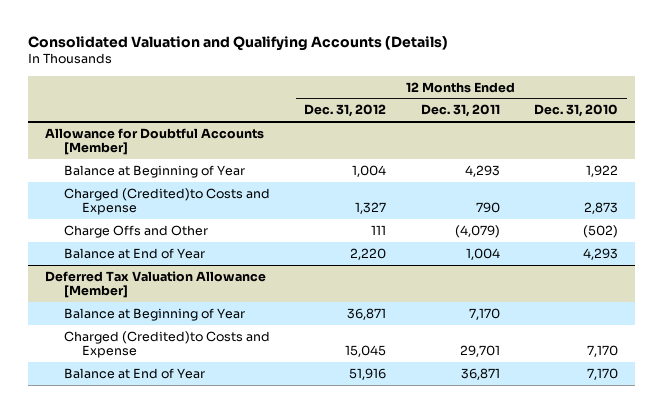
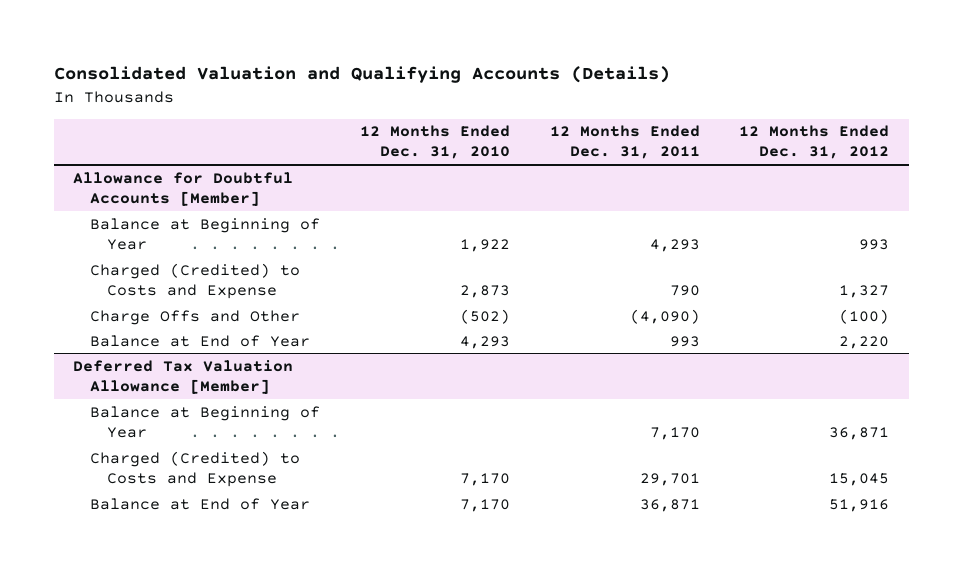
[352,164,387,177] 1,004 -> [859,238,890,250] 993
[63,187,270,216] Charged (Credited)to Costs and Expense -> [90,262,301,299] Charged (Credited) to Costs and Expense
[371,224,387,235] 111 -> [839,308,890,324] (100)
[454,224,500,238] (4,079) -> [629,308,700,324] (4,090)
[465,247,500,260] 1,004 -> [669,335,700,347] 993
[63,330,270,359] Charged (Credited)to Costs and Expense -> [90,450,301,487] Charged (Credited) to Costs and Expense

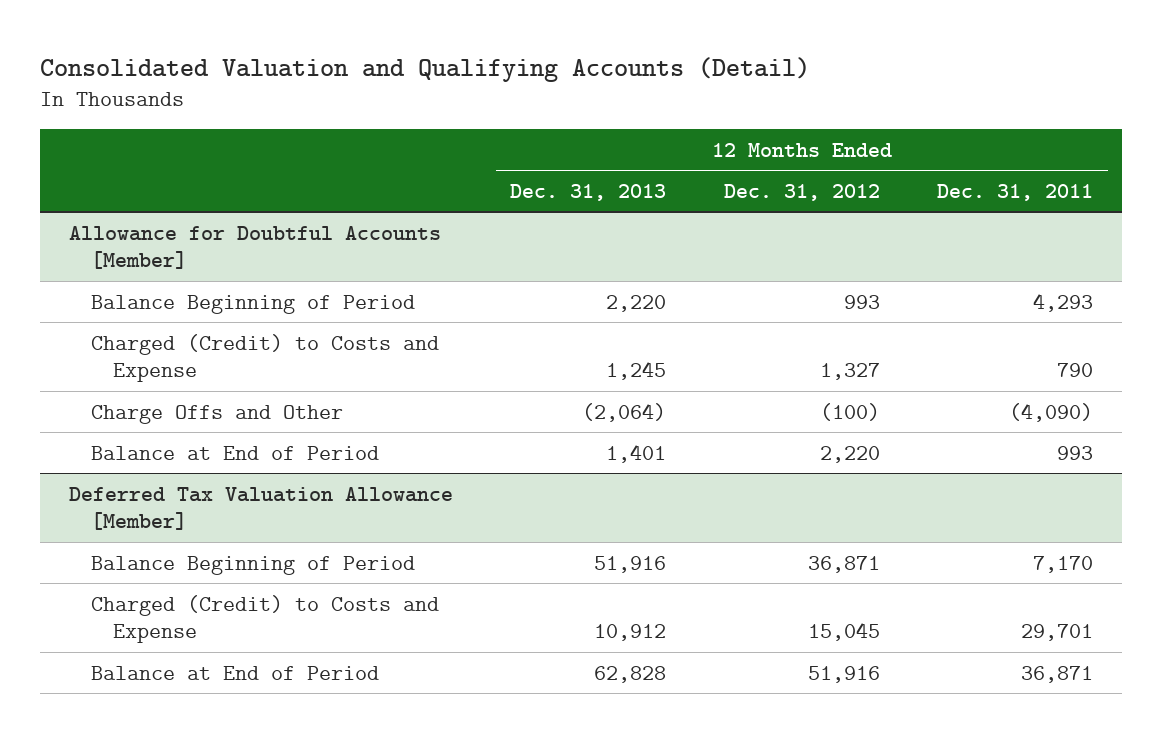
[53,66,670,84] Consolidated Valuation and Qualifying Accounts (Details) -> [39,56,810,82] Consolidated Valuation and Qualifying Accounts (Detail)
[359,125,510,160] 12 Months Ended Dec. 31, 2010 -> none
none -> [510,183,667,201] Dec. 31, 2013
[90,217,321,250] Balance at Beginning of Year -> [90,294,415,314] Balance Beginning of Period
[90,262,301,299] Charged (Credited) to Costs and Expense -> [90,333,439,383] Charged (Credit) to Costs and Expense
[90,334,311,347] Balance at End of Year -> [90,445,379,460] Balance at End of Period
[90,405,321,438] Balance at Beginning of Year -> [90,555,415,575] Balance Beginning of Period
[90,450,301,487] Charged (Credited) to Costs and Expense -> [90,594,439,644] Charged (Credit) to Costs and Expense
[90,497,311,510] Balance at End of Year -> [90,665,379,680] Balance at End of Period

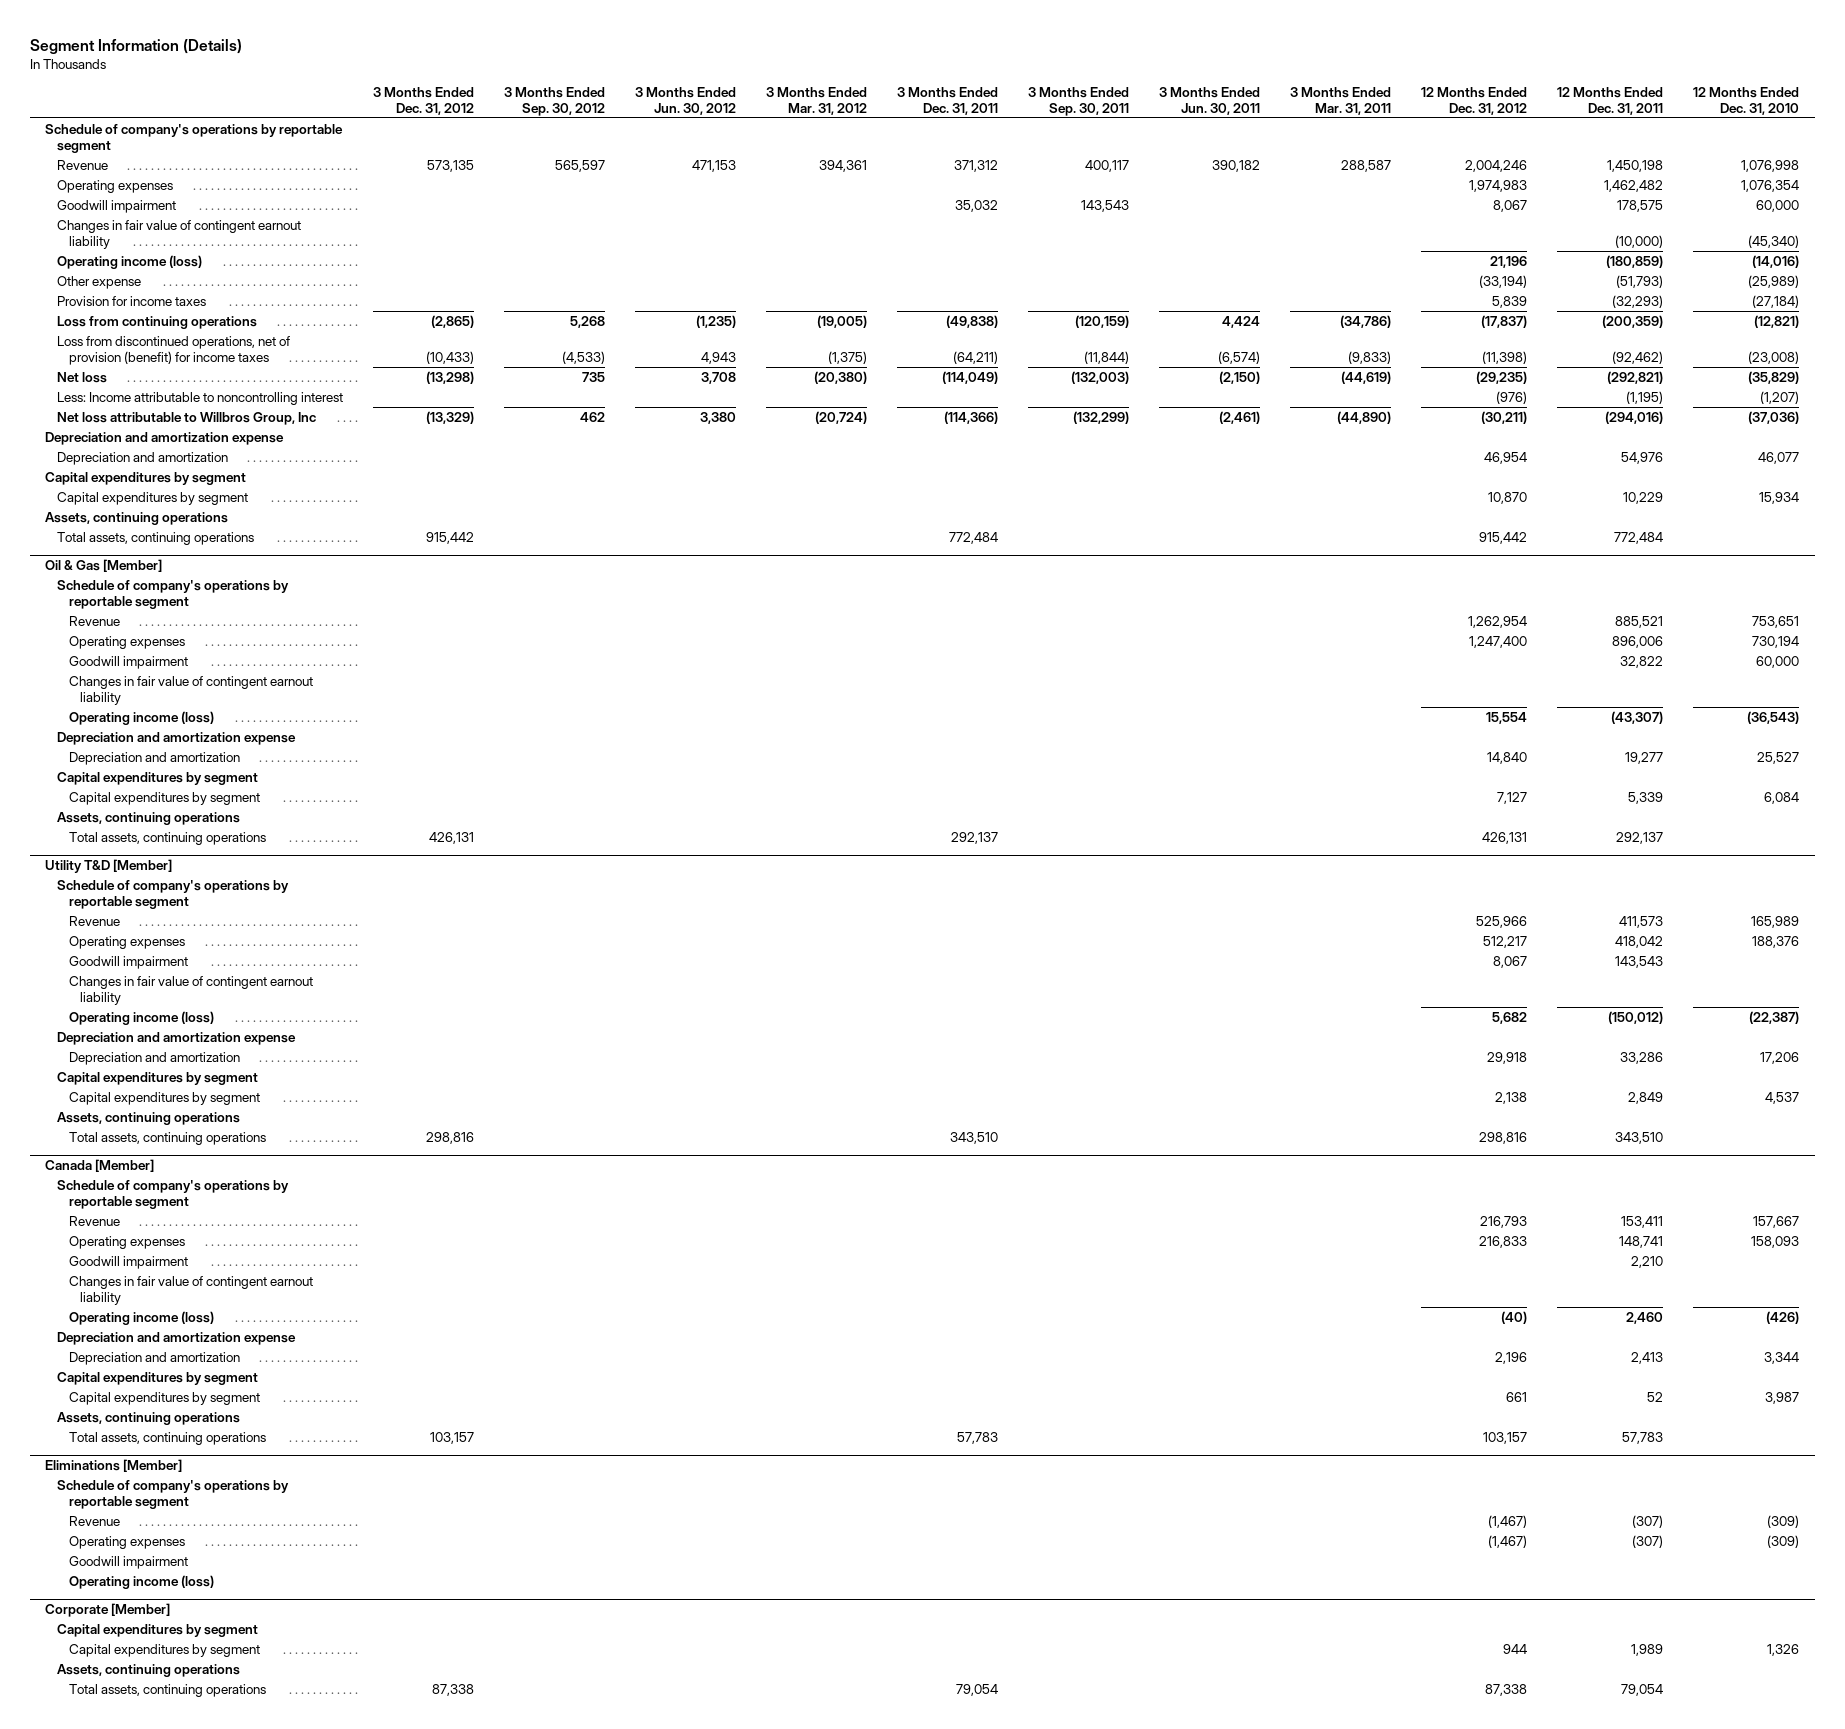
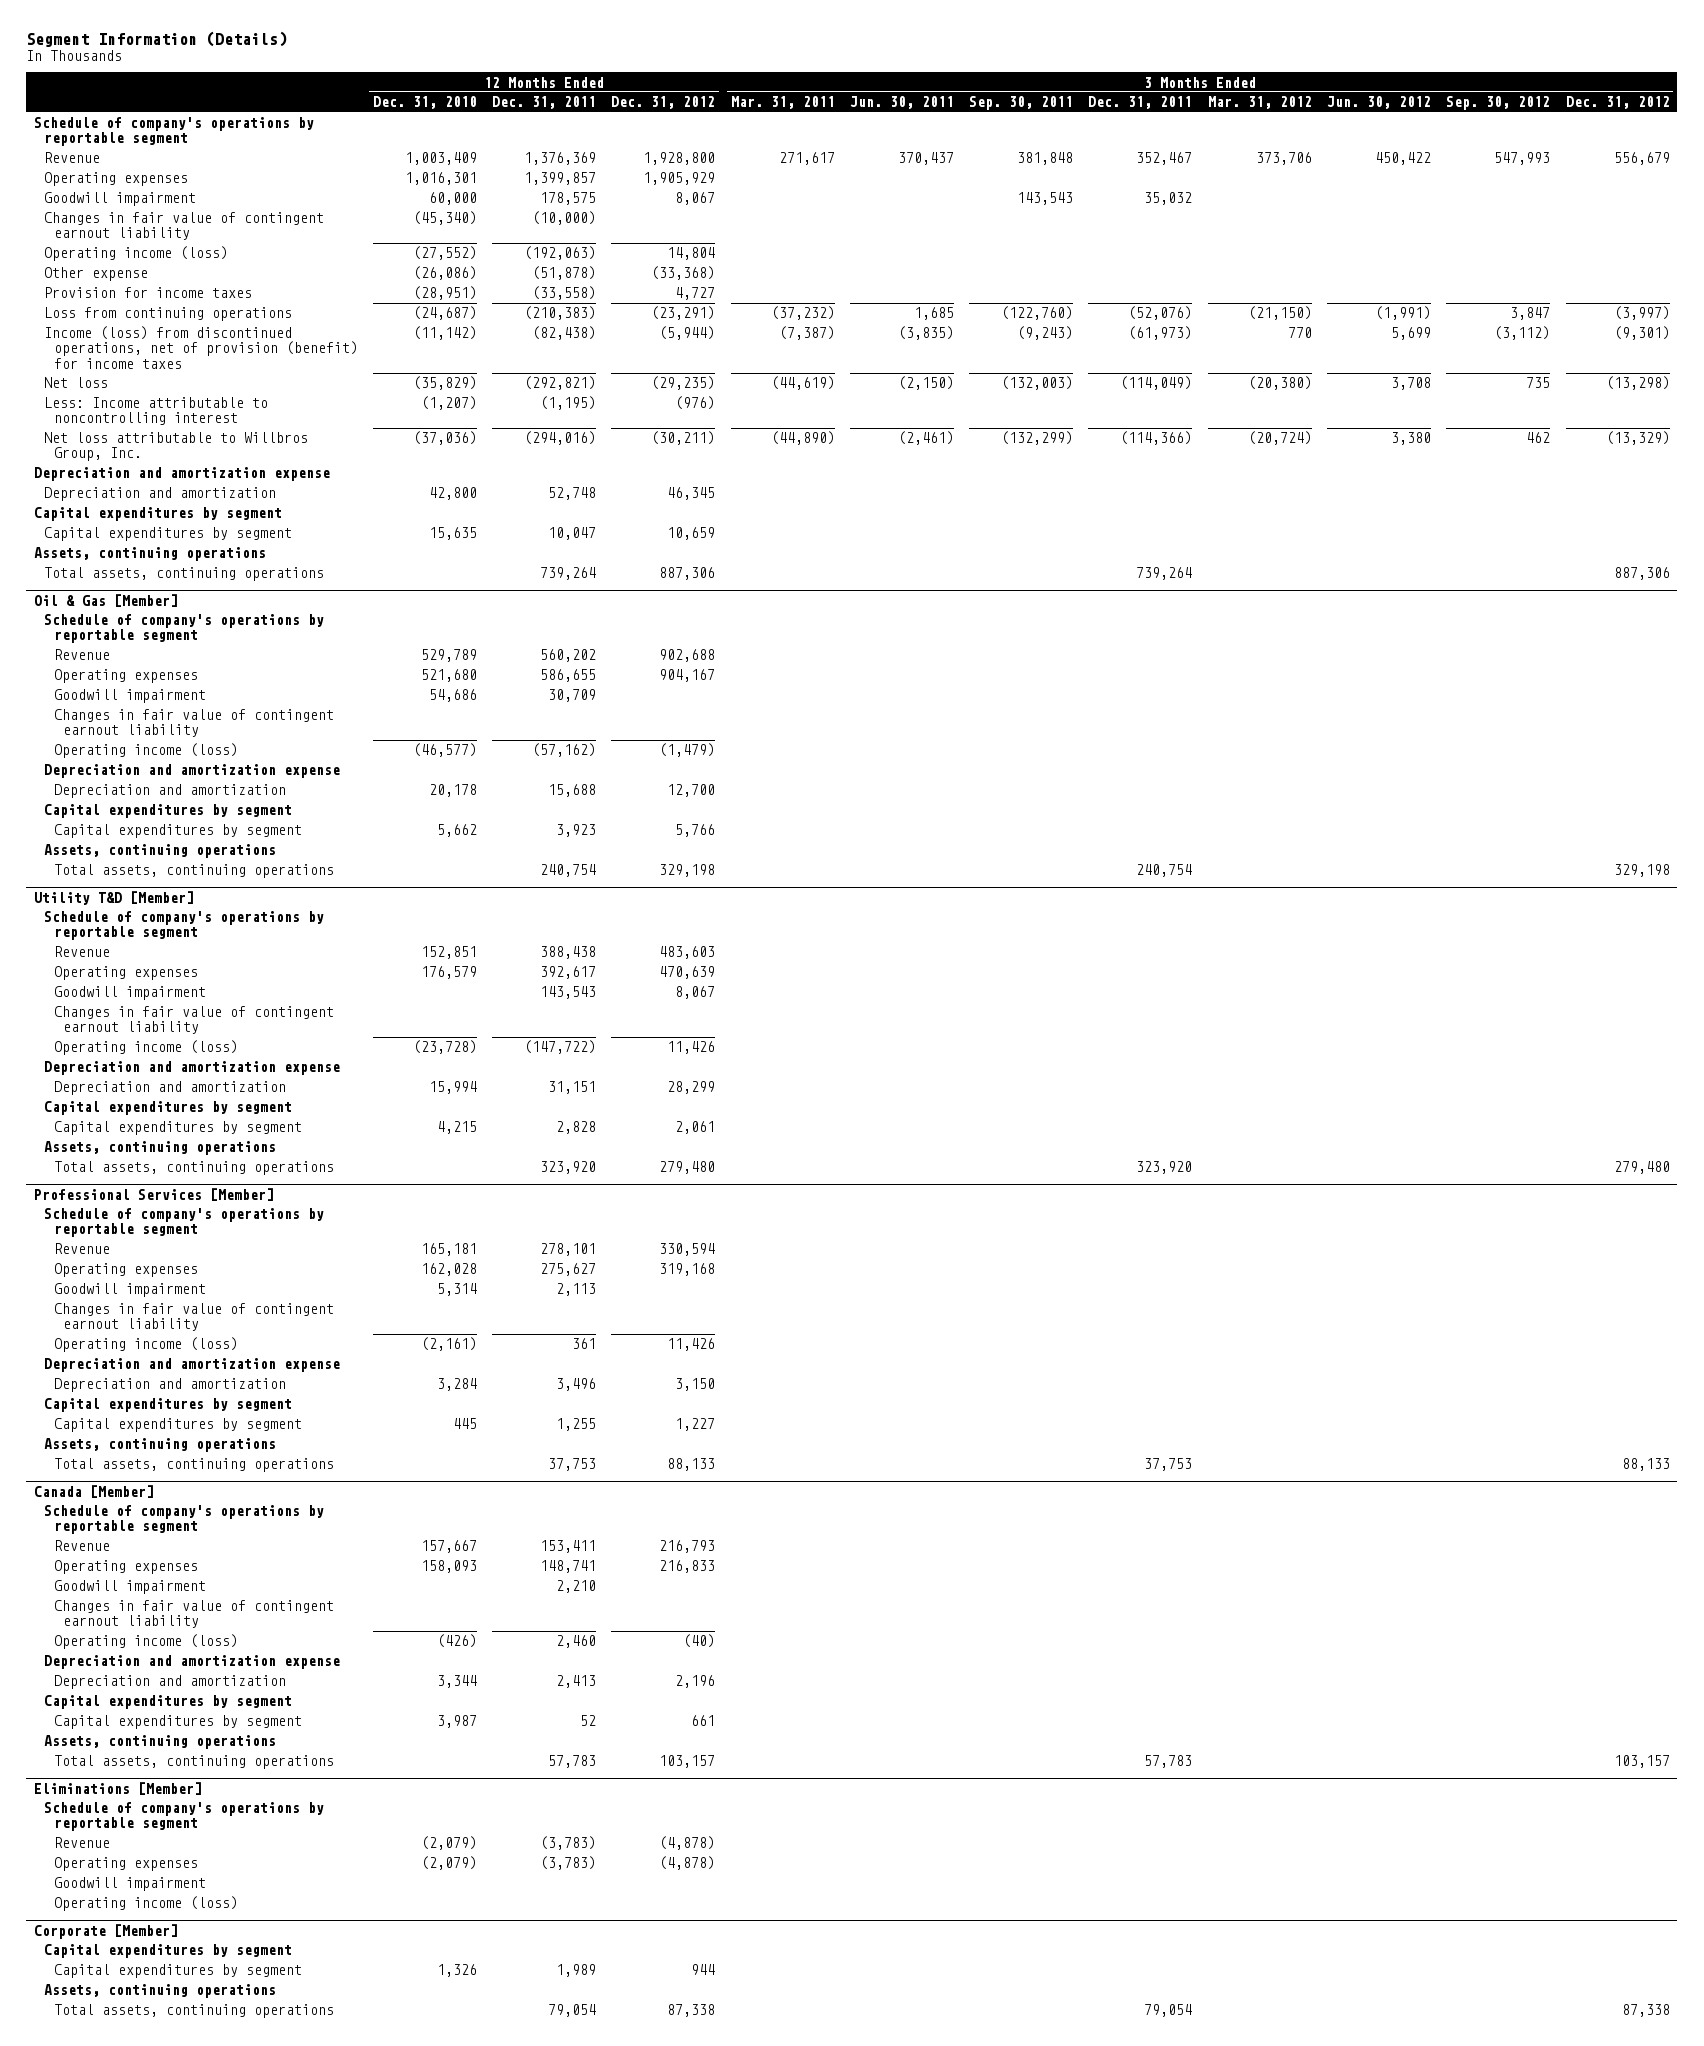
[426,159,474,172] 573,135 -> [1613,152,1670,166] 556,679
[554,159,605,172] 565,597 -> [1494,152,1551,166] 547,993
[692,159,737,172] 471,153 -> [1374,152,1431,166] 450,422
[819,159,868,172] 394,361 -> [1255,152,1312,166] 373,706
[954,159,999,172] 371,312 -> [1136,152,1193,166] 352,467
[1085,159,1130,172] 400,117 -> [1017,152,1074,166] 381,848
[1212,159,1261,172] 390,182 -> [897,152,954,166] 370,437
[1341,159,1392,172] 288,587 -> [778,152,835,166] 271,617
[1465,159,1528,172] 2,004,246 -> [643,152,716,166] 1,928,800
[1607,159,1664,172] 1,450,198 -> [524,152,597,166] 1,376,369
[1741,159,1800,172] 1,076,998 -> [404,152,477,166] 1,003,409
[1469,179,1528,192] 1,974,983 -> [643,172,716,186] 1,905,929
[1604,179,1664,192] 1,462,482 -> [524,172,597,186] 1,399,857
[1741,179,1800,192] 1,076,354 -> [404,172,477,186] 1,016,301
[1490,255,1528,268] 21,196 -> [667,247,716,261] 14,804
[1606,254,1664,268] (180,859) -> [524,246,597,261] (192,063)
[1752,254,1800,268] (14,016) -> [412,246,477,261] (27,552)
[1479,274,1528,288] (33,194) -> [651,266,716,281] (33,368)
[1616,274,1664,288] (51,793) -> [532,266,597,281] (51,878)
[1748,274,1800,288] (25,989) -> [412,266,477,281] (26,086)
[1492,295,1528,308] 5,839 -> [675,287,716,301] 4,727
[1612,294,1664,308] (32,293) -> [532,286,597,301] (33,558)
[1752,294,1800,308] (27,184) -> [412,286,477,301] (28,951)
[430,314,474,328] (2,865) -> [1613,306,1670,321] (3,997)
[569,315,605,328] 5,268 -> [1510,307,1551,321] 3,847
[696,314,737,328] (1,235) -> [1374,306,1431,321] (1,991)
[817,314,868,328] (19,005) -> [1247,306,1312,321] (21,150)
[946,314,999,328] (49,838) -> [1128,306,1193,321] (52,076)
[1075,314,1130,328] (120,159) -> [1001,306,1074,321] (122,760)
[1222,315,1261,328] 4,424 -> [913,307,954,321] 1,685
[1340,314,1392,328] (34,786) -> [770,306,835,321] (37,232)
[1481,314,1528,328] (17,837) -> [651,306,716,321] (23,291)
[1602,314,1664,328] (200,359) -> [524,306,597,321] (210,383)
[1754,314,1800,328] (12,821) -> [412,306,477,321] (24,687)
[56,335,290,365] Loss from discontinued operations, net of provision (benefit) for income taxes -> [43,326,358,369] Income (loss) from discontinued operations, net of provision (benefit) for income taxes
[425,350,474,364] (10,433) -> [1613,326,1670,341] (9,301)
[561,350,605,364] (4,533) -> [1494,326,1551,341] (3,112)
[701,351,737,364] 4,943 -> [1390,327,1431,341] 5,699
[828,350,868,364] (1,375) -> [1287,327,1312,339] 770
[953,350,999,364] (64,211) -> [1128,326,1193,341] (61,973)
[1084,350,1130,364] (11,844) -> [1017,326,1074,341] (9,243)
[1218,350,1261,364] (6,574) -> [897,326,954,341] (3,835)
[1348,350,1392,364] (9,833) -> [778,326,835,341] (7,387)
[1482,350,1528,364] (11,398) -> [659,326,716,341] (5,944)
[1612,350,1664,364] (92,462) -> [532,326,597,341] (82,438)
[1748,350,1800,364] (23,008) -> [412,326,477,341] (11,142)
[56,411,316,425] Net loss attributable to Willbros Group, Inc -> [43,432,308,462] Net loss attributable to Willbros Group, Inc.
[1484,451,1528,464] 46,954 -> [667,487,716,501] 46,345
[1621,451,1664,464] 54,976 -> [548,487,597,501] 52,748
[1758,451,1800,464] 46,077 -> [428,487,477,501] 42,800
[1488,491,1528,504] 10,870 -> [667,527,716,541] 10,659
[1623,491,1664,504] 10,229 -> [548,527,597,541] 10,047
[1759,491,1800,504] 15,934 -> [428,527,477,541] 15,635
[425,531,474,544] 915,442 -> [1613,567,1670,581] 887,306
[949,531,999,544] 772,484 -> [1136,567,1193,581] 739,264
[1479,531,1528,544] 915,442 -> [659,567,716,581] 887,306
[1614,531,1664,544] 772,484 -> [540,567,597,581] 739,264
[1468,615,1528,628] 1,262,954 -> [659,649,716,663] 902,688
[1615,615,1664,628] 885,521 -> [540,649,597,663] 560,202
[1752,615,1800,628] 753,651 -> [420,649,477,663] 529,789
[1469,635,1528,648] 1,247,400 -> [659,669,716,683] 904,167
[1612,635,1664,648] 896,006 -> [540,669,597,683] 586,655
[1752,635,1800,648] 730,194 -> [420,669,477,683] 521,680
[1620,655,1664,668] 32,822 -> [548,689,597,703] 30,709
[1756,655,1800,668] 60,000 -> [428,689,477,703] 54,686
[1486,711,1528,724] 15,554 -> [659,743,716,758] (1,479)
[1611,710,1664,724] (43,307) -> [532,743,597,758] (57,162)
[1747,710,1800,724] (36,543) -> [412,743,477,758] (46,577)
[1487,751,1528,764] 14,840 -> [667,784,716,798] 12,700
[1625,751,1664,764] 19,277 -> [548,784,597,798] 15,688
[1757,751,1800,764] 25,527 -> [428,784,477,798] 20,178
[1497,791,1528,804] 7,127 -> [675,824,716,838] 5,766
[1628,791,1664,804] 5,339 -> [556,824,597,838] 3,923
[1764,791,1800,804] 6,084 -> [436,824,477,838] 5,662
[428,831,474,844] 426,131 -> [1613,864,1670,878] 329,198
[951,831,999,844] 292,137 -> [1136,864,1193,878] 240,754
[1482,831,1528,844] 426,131 -> [659,864,716,878] 329,198
[1616,831,1664,844] 292,137 -> [540,864,597,878] 240,754
[1476,915,1528,928] 525,966 -> [659,946,716,960] 483,603
[1619,915,1664,928] 411,573 -> [540,946,597,960] 388,438
[1751,915,1800,928] 165,989 -> [420,946,477,960] 152,851
[1483,935,1528,948] 512,217 -> [659,966,716,980] 470,639
[1615,935,1664,948] 418,042 -> [540,966,597,980] 392,617
[1752,935,1800,948] 188,376 -> [420,966,477,980] 176,579
[1492,1011,1528,1024] 5,682 -> [667,1041,716,1055] 11,426
[1608,1010,1664,1024] (150,012) -> [524,1040,597,1055] (147,722)
[1749,1010,1800,1024] (22,387) -> [412,1040,477,1055] (23,728)
[1487,1051,1528,1064] 29,918 -> [667,1081,716,1095] 28,299
[1620,1051,1664,1064] 33,286 -> [548,1081,597,1095] 31,151
[1760,1051,1800,1064] 17,206 -> [428,1081,477,1095] 15,994
[1495,1091,1528,1104] 2,138 -> [675,1121,716,1135] 2,061
[1628,1091,1664,1104] 2,849 -> [556,1121,597,1135] 2,828
[1765,1091,1800,1104] 4,537 -> [436,1121,477,1135] 4,215
[425,1131,474,1144] 298,816 -> [1613,1161,1670,1175] 279,480
[950,1131,999,1144] 343,510 -> [1136,1161,1193,1175] 323,920
[1479,1131,1528,1144] 298,816 -> [659,1161,716,1175] 279,480
[1615,1131,1664,1144] 343,510 -> [540,1161,597,1175] 323,920
none -> [34,1187,275,1201] Professional Services [Member]
none -> [43,1208,324,1238] Schedule of company's operations by reportable segment
none -> [53,1243,110,1255] Revenue
none -> [53,1263,198,1278] Operating expenses
none -> [53,1283,206,1298] Goodwill impairment
none -> [53,1303,334,1332] Changes in fair value of contingent earnout liability
none -> [53,1337,238,1353] Operating income (loss)
none -> [43,1358,340,1373] Depreciation and amortization expense
none -> [53,1378,286,1393] Depreciation and amortization
none -> [43,1398,292,1413] Capital expenditures by segment
none -> [53,1418,302,1433] Capital expenditures by segment
none -> [43,1438,276,1453] Assets, continuing operations
none -> [53,1458,334,1473] Total assets, continuing operations
[1488,1514,1528,1528] (1,467) -> [659,1836,716,1851] (4,878)
[1632,1514,1664,1528] (307) -> [540,1836,597,1851] (3,783)
[1767,1514,1800,1528] (309) -> [420,1836,477,1851] (2,079)
[1488,1534,1528,1548] (1,467) -> [659,1856,716,1871] (4,878)
[1632,1534,1664,1548] (307) -> [540,1856,597,1871] (3,783)
[1767,1534,1800,1548] (309) -> [420,1856,477,1871] (2,079)

